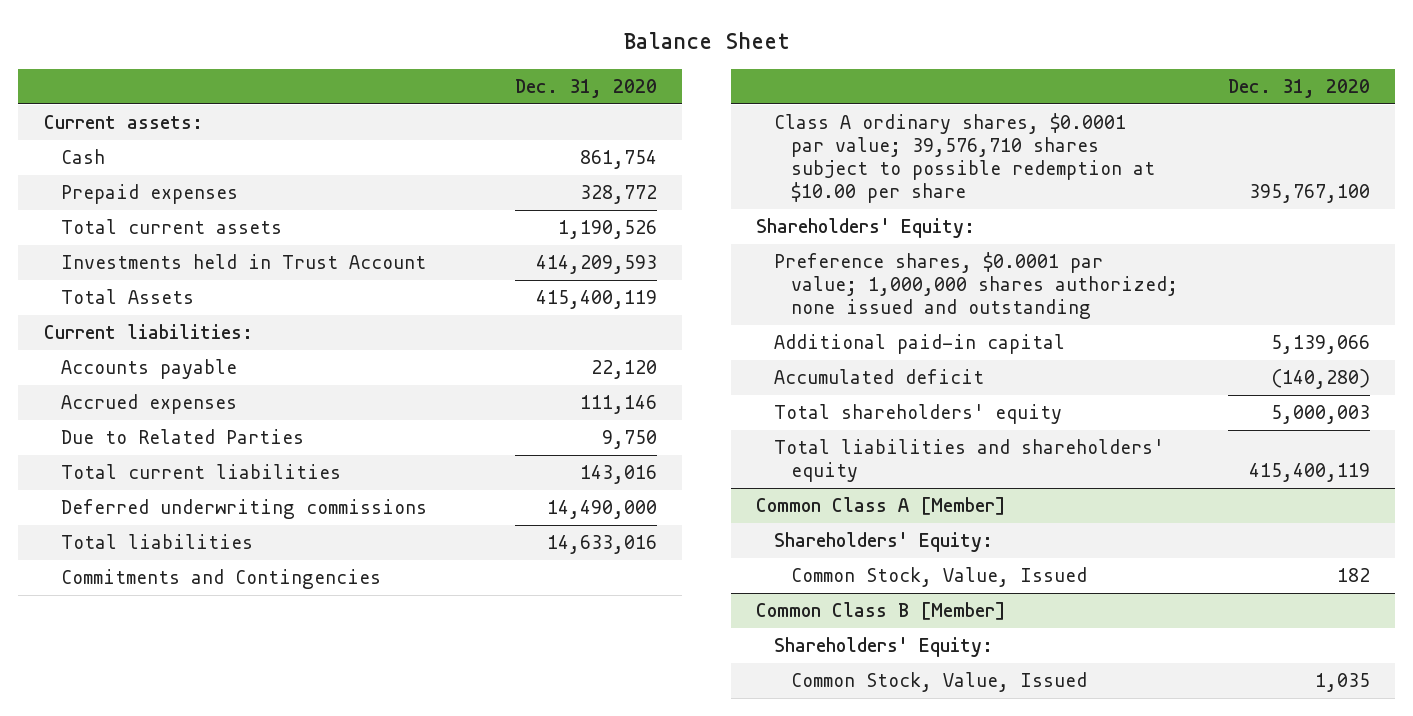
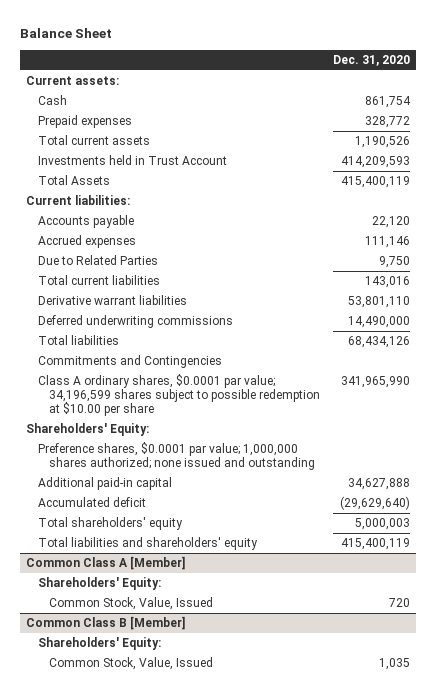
none -> [37,295,187,306] Derivative warrant liabilities
[547,535,658,555] 14,633,016 -> [347,336,410,349] 68,434,126
[773,113,1155,204] Class A ordinary shares, $0.0001 par value; 39,576,710 shares subject to possible redemption at $10.00 per share -> [37,374,321,417] Class A ordinary shares, $0.0001 par value; 34,196,599 shares subject to possible redemption at $10.00 per share
[1248,184,1370,204] 395,767,100 -> [340,376,410,389] 341,965,990
[1270,335,1370,355] 5,139,066 -> [347,478,410,491] 34,627,888
[1270,369,1370,390] (140,280) -> [339,496,410,511] (29,629,640)
[1336,568,1370,583] 182 -> [388,598,410,608] 720

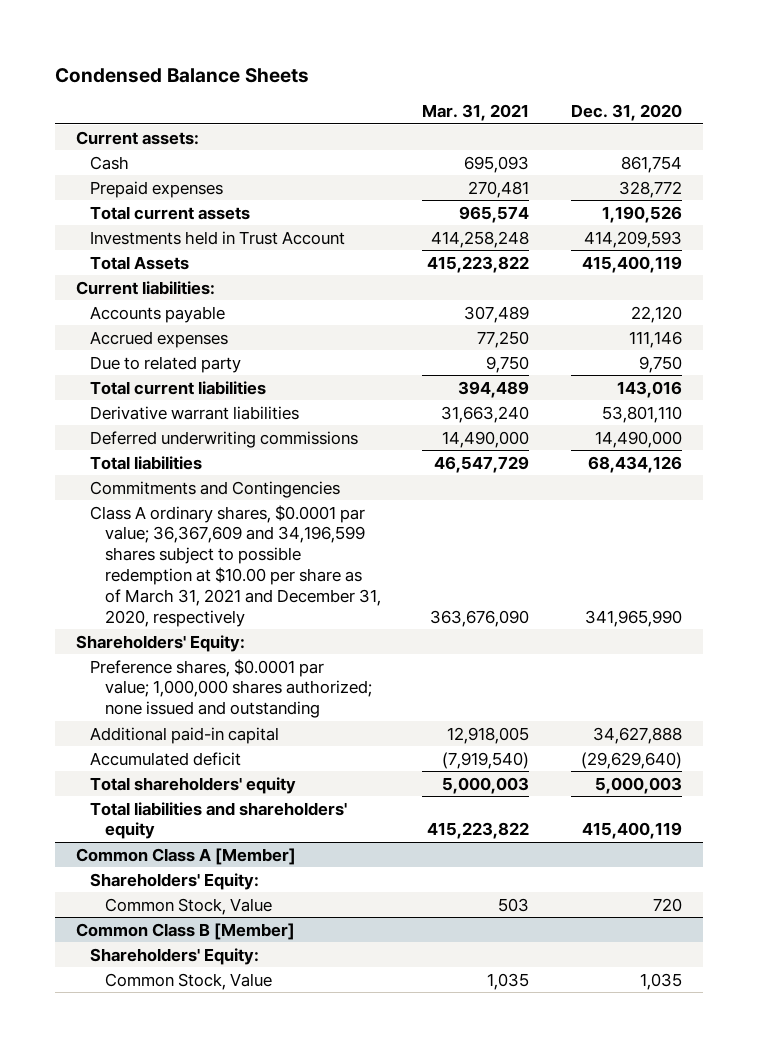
[19,28,112,39] Balance Sheet -> [55,67,310,83] Condensed Balance Sheets
none -> [422,104,530,122] Mar. 31, 2021
[37,255,158,266] Due to Related Parties -> [90,355,242,373] Due to related party
[37,374,321,417] Class A ordinary shares, $0.0001 par value; 34,196,599 shares subject to possible redemption at $10.00 per share -> [90,504,381,627] Class A ordinary shares, $0.0001 par value; 36,367,609 and 34,196,599 shares subject to possible redemption at $10.00 per share as of March 31, 2021 and December 31, 2020, respectively
[49,597,214,611] Common Stock, Value, Issued -> [104,897,272,915] Common Stock, Value
[49,657,214,671] Common Stock, Value, Issued -> [104,972,272,990] Common Stock, Value

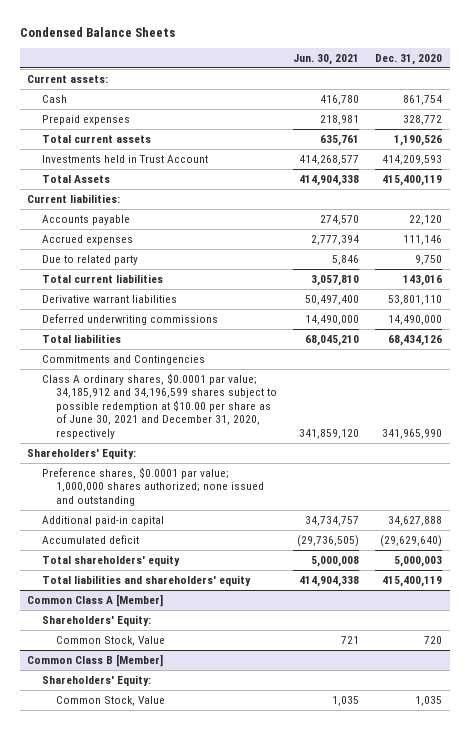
[422,104,530,122] Mar. 31, 2021 -> none
none -> [293,54,360,66] Jun. 30, 2021
[90,504,381,627] Class A ordinary shares, $0.0001 par value; 36,367,609 and 34,196,599 shares subject to possible redemption at $10.00 per share as of March 31, 2021 and December 31, 2020, respectively -> [41,372,278,439] Class A ordinary shares, $0.0001 par value; 34,185,912 and 34,196,599 shares subject to possible redemption at $10.00 per share as of June 30, 2021 and December 31, 2020, respectively

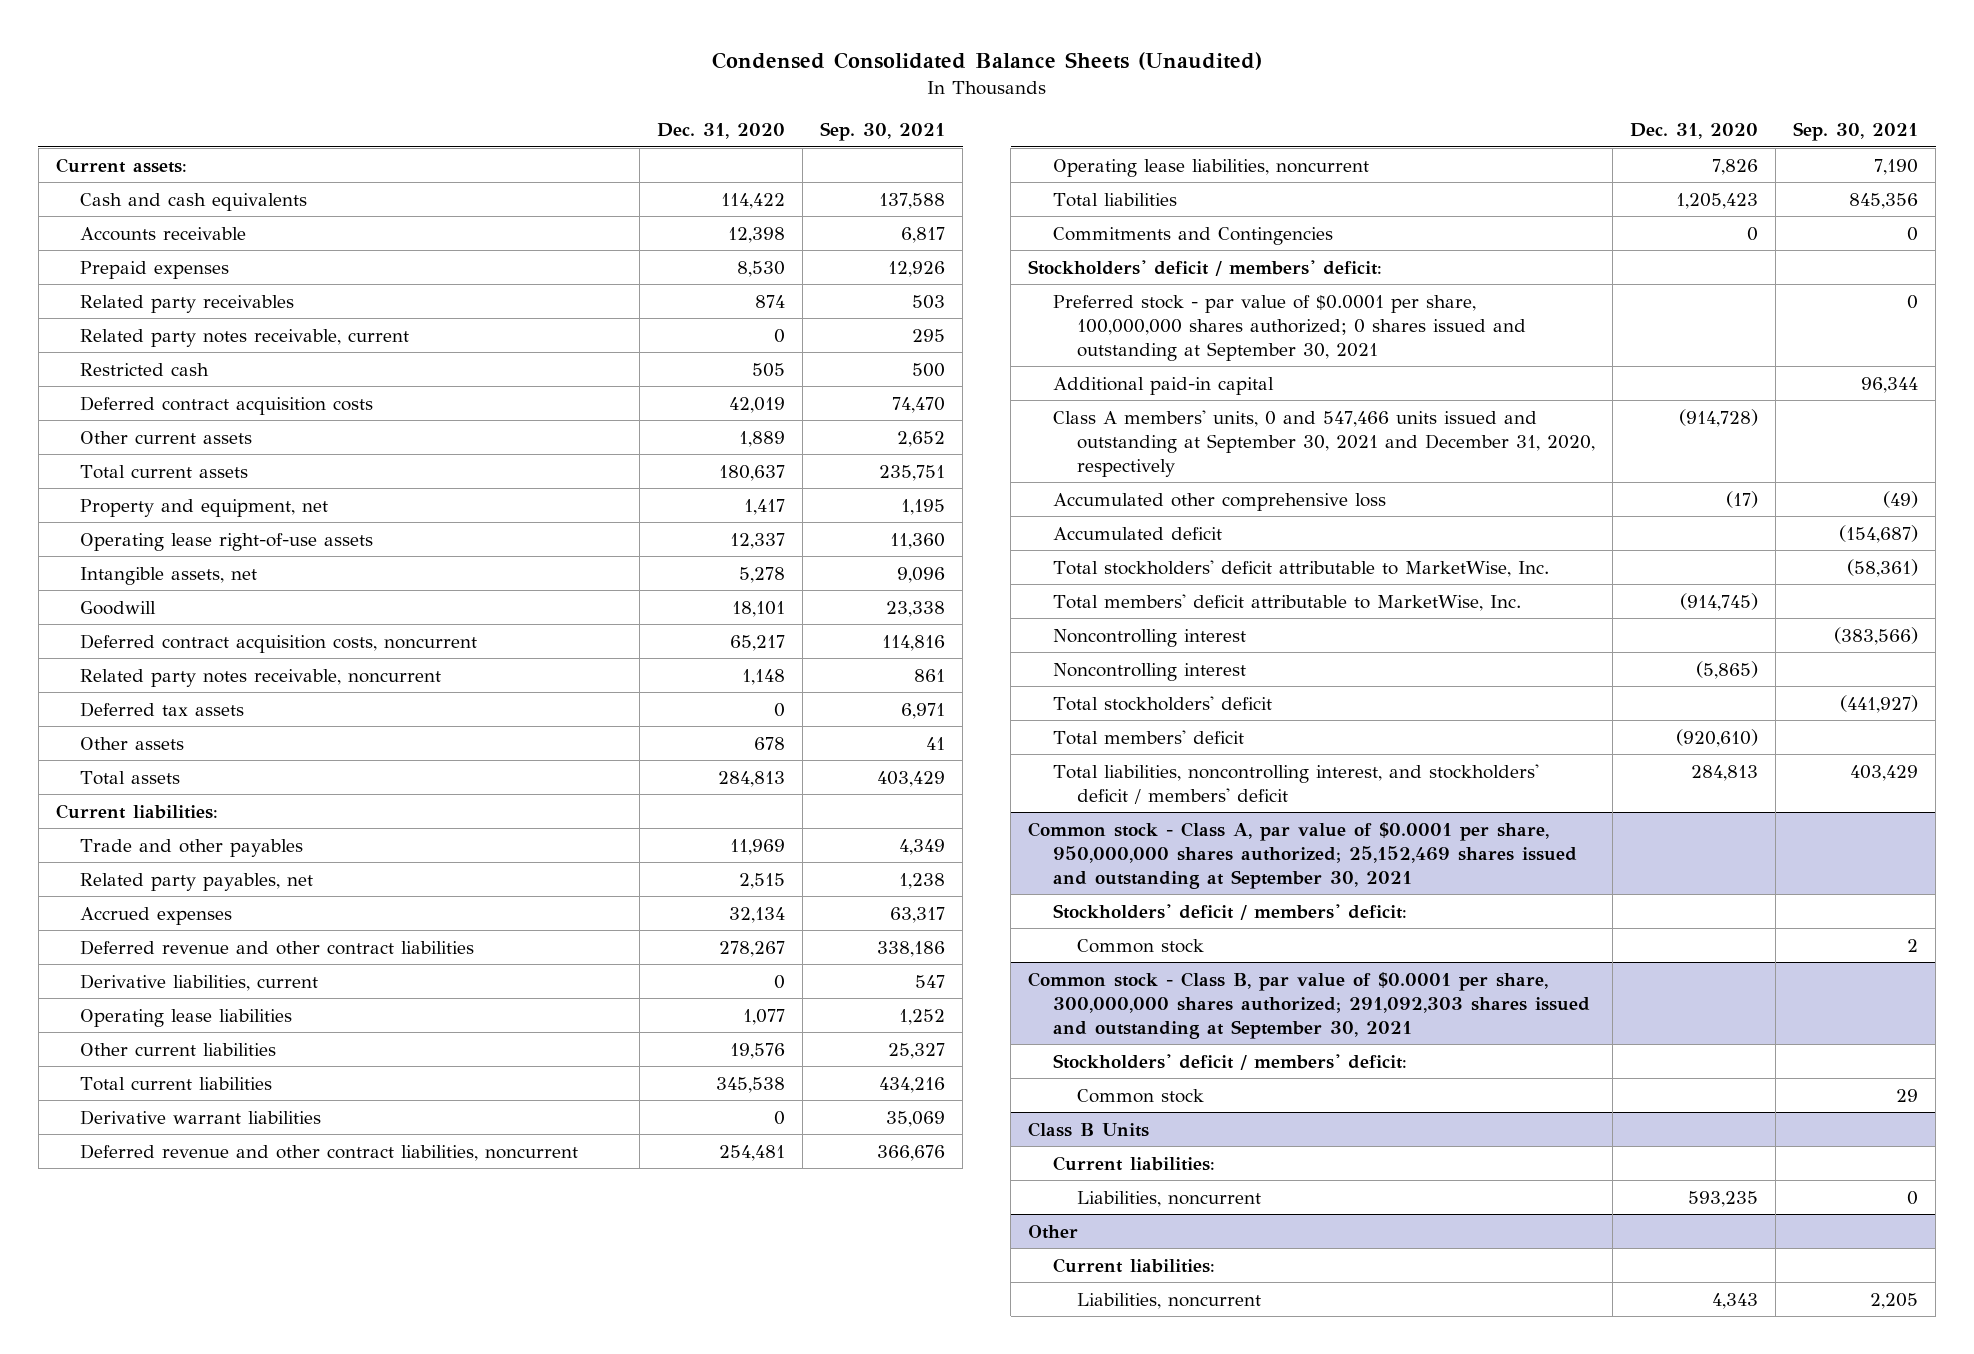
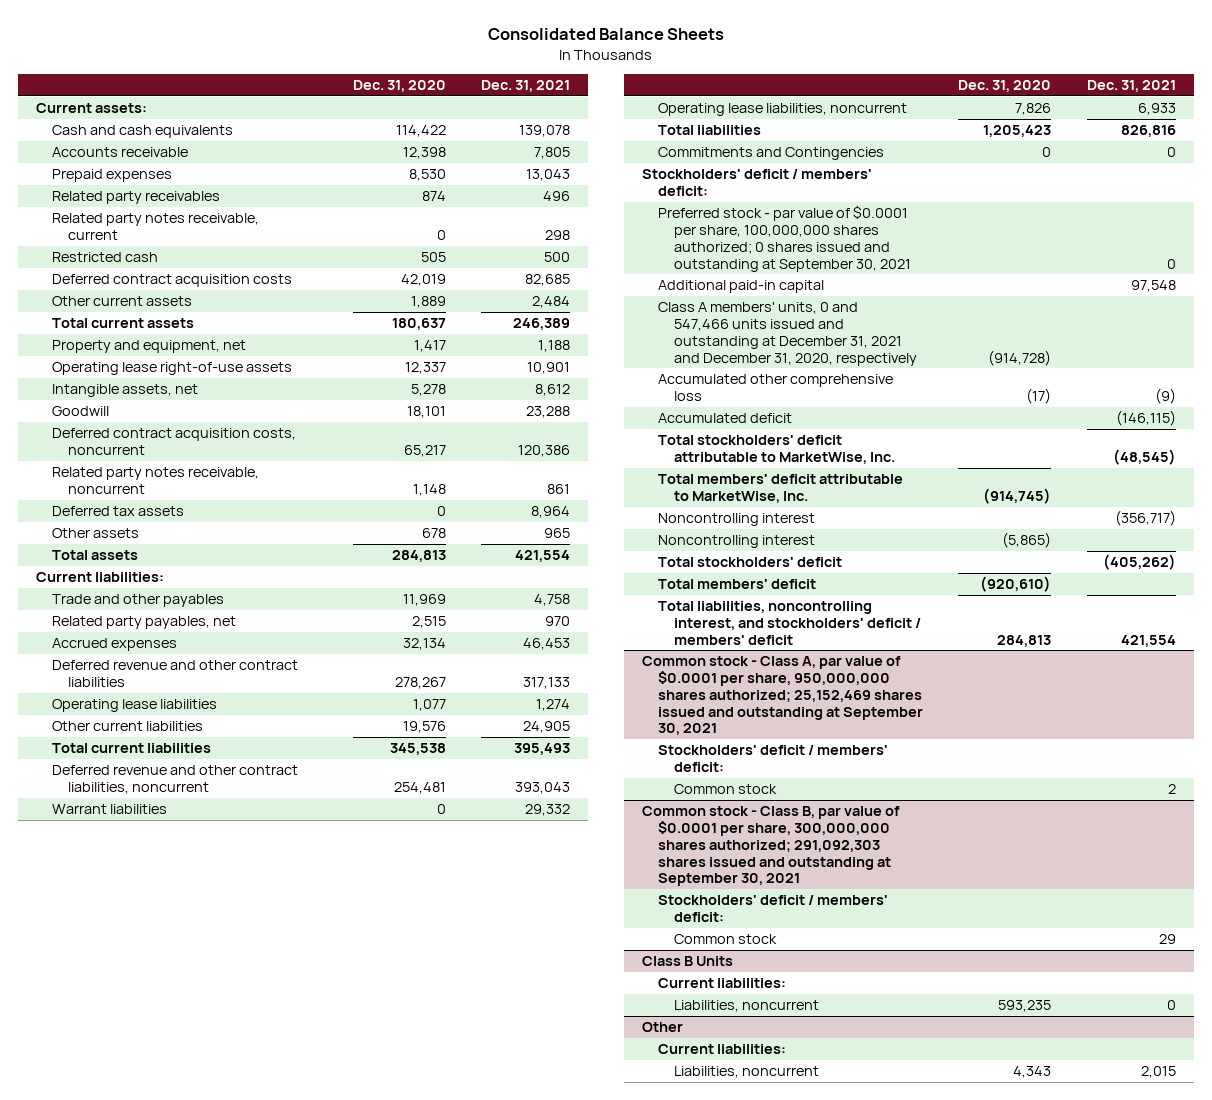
[711,51,1262,70] Condensed Consolidated Balance Sheets (Unaudited) -> [487,28,724,41] Consolidated Balance Sheets
[820,122,946,142] Sep. 30, 2021 -> none
none -> [481,79,571,92] Dec. 31, 2021
[79,973,318,991] Derivative liabilities, current -> none
[79,1109,321,1125] Derivative warrant liabilities -> none
none -> [51,804,167,815] Warrant liabilities
[1052,409,1595,477] Class A members' units, 0 and 547,466 units issued and outstanding at September 30, 2021 and December 31, 2020, respectively -> [657,302,917,366] Class A members' units, 0 and 547,466 units issued and outstanding at December 31, 2021 and December 31, 2020, respectively

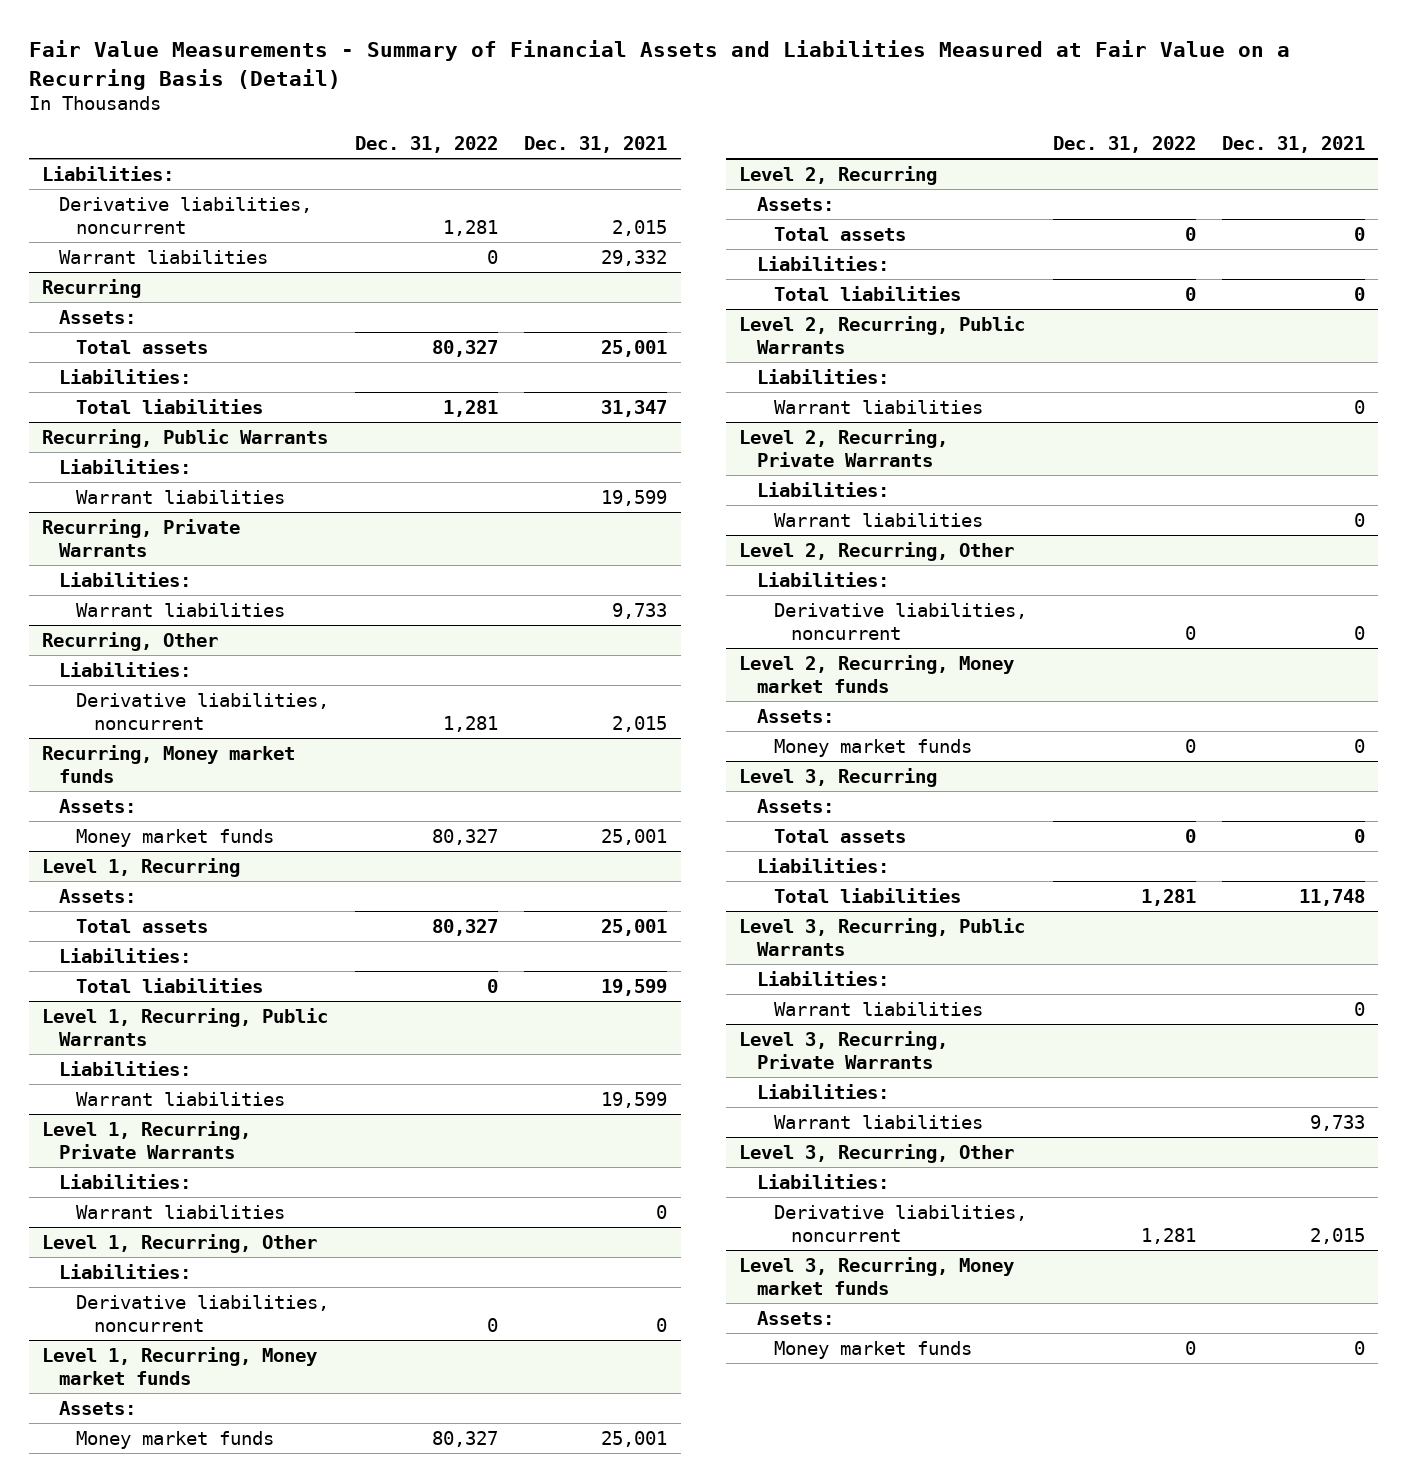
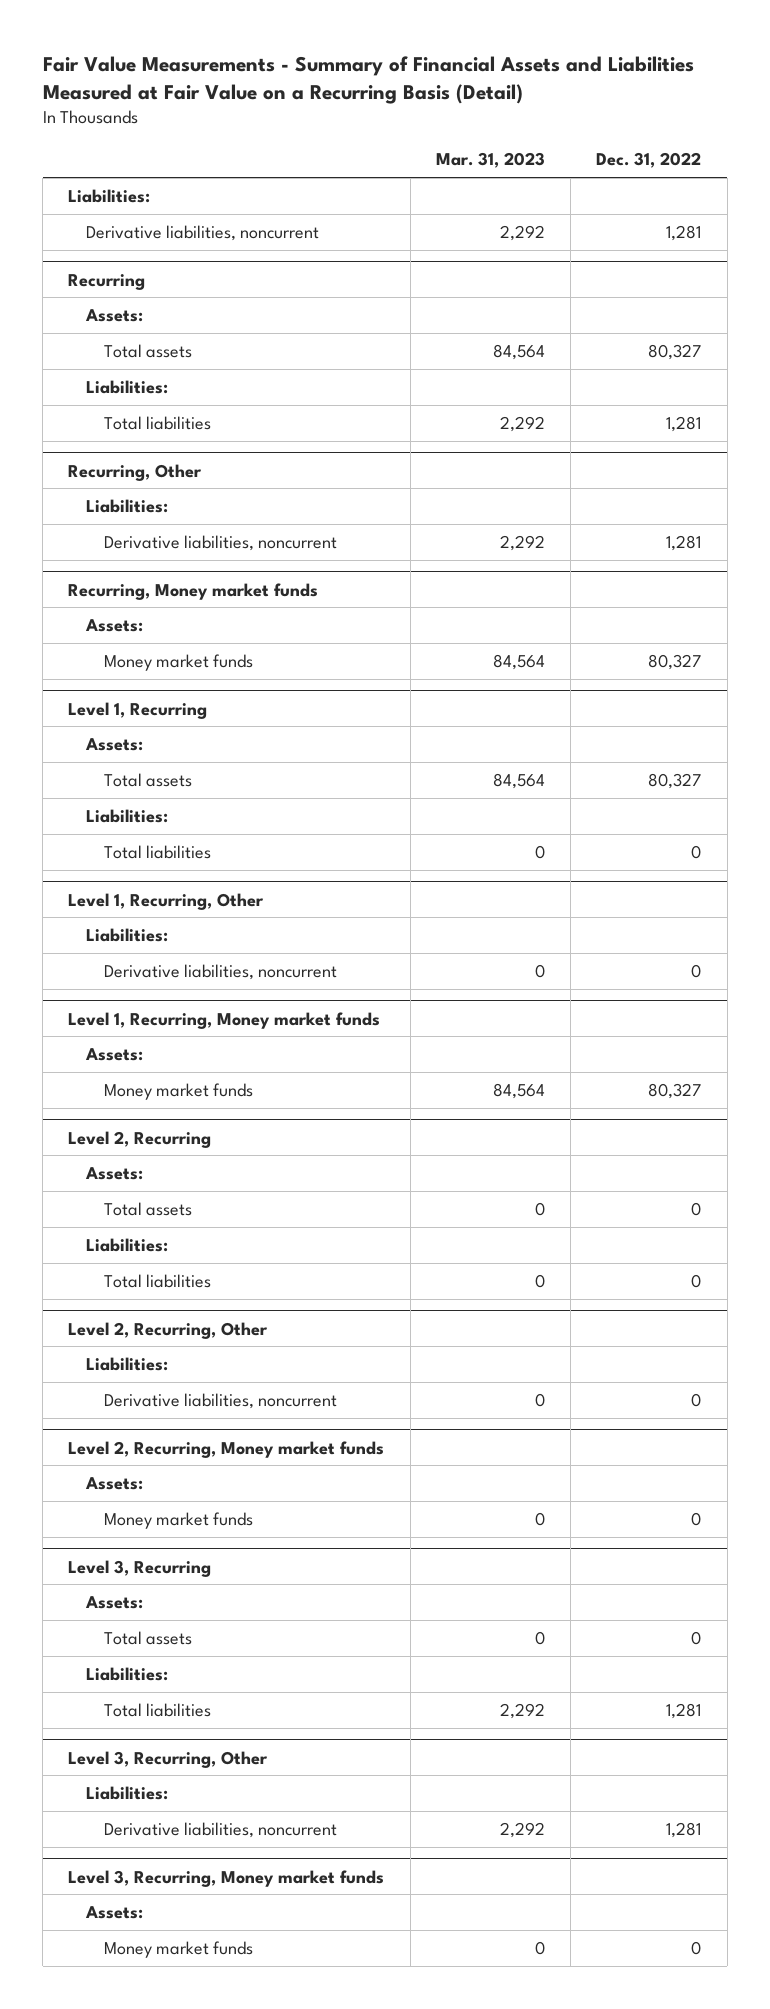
[524,136,668,154] Dec. 31, 2021 -> none
none -> [435,152,545,169] Mar. 31, 2023
[59,249,269,264] Warrant liabilities -> none
[41,428,328,448] Recurring, Public Warrants -> none
[59,458,192,474] Liabilities: -> none
[76,489,286,504] Warrant liabilities -> none
[41,518,240,558] Recurring, Private Warrants -> none
[59,571,192,587] Liabilities: -> none
[76,602,286,617] Warrant liabilities -> none
[41,1007,328,1047] Level 1, Recurring, Public Warrants -> none
[59,1060,192,1076] Liabilities: -> none
[76,1091,286,1106] Warrant liabilities -> none
[41,1120,251,1160] Level 1, Recurring, Private Warrants -> none
[59,1173,192,1189] Liabilities: -> none
[76,1204,286,1219] Warrant liabilities -> none
[739,315,1026,355] Level 2, Recurring, Public Warrants -> none
[756,368,889,384] Liabilities: -> none
[773,399,983,414] Warrant liabilities -> none
[739,428,949,468] Level 2, Recurring, Private Warrants -> none
[756,481,889,497] Liabilities: -> none
[773,512,983,527] Warrant liabilities -> none
[739,917,1026,957] Level 3, Recurring, Public Warrants -> none
[756,970,889,986] Liabilities: -> none
[773,1001,983,1016] Warrant liabilities -> none
[739,1030,949,1070] Level 3, Recurring, Private Warrants -> none
[756,1083,889,1099] Liabilities: -> none
[773,1114,983,1129] Warrant liabilities -> none

